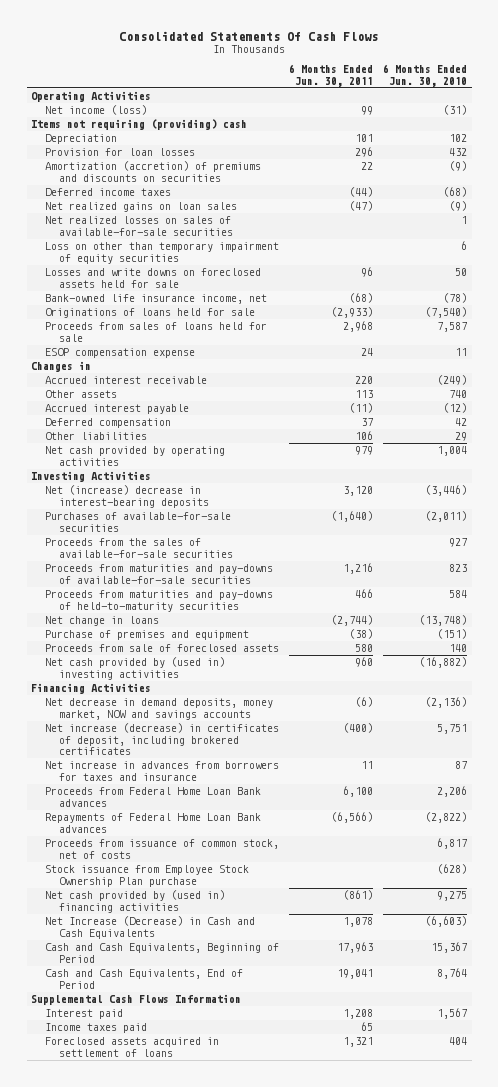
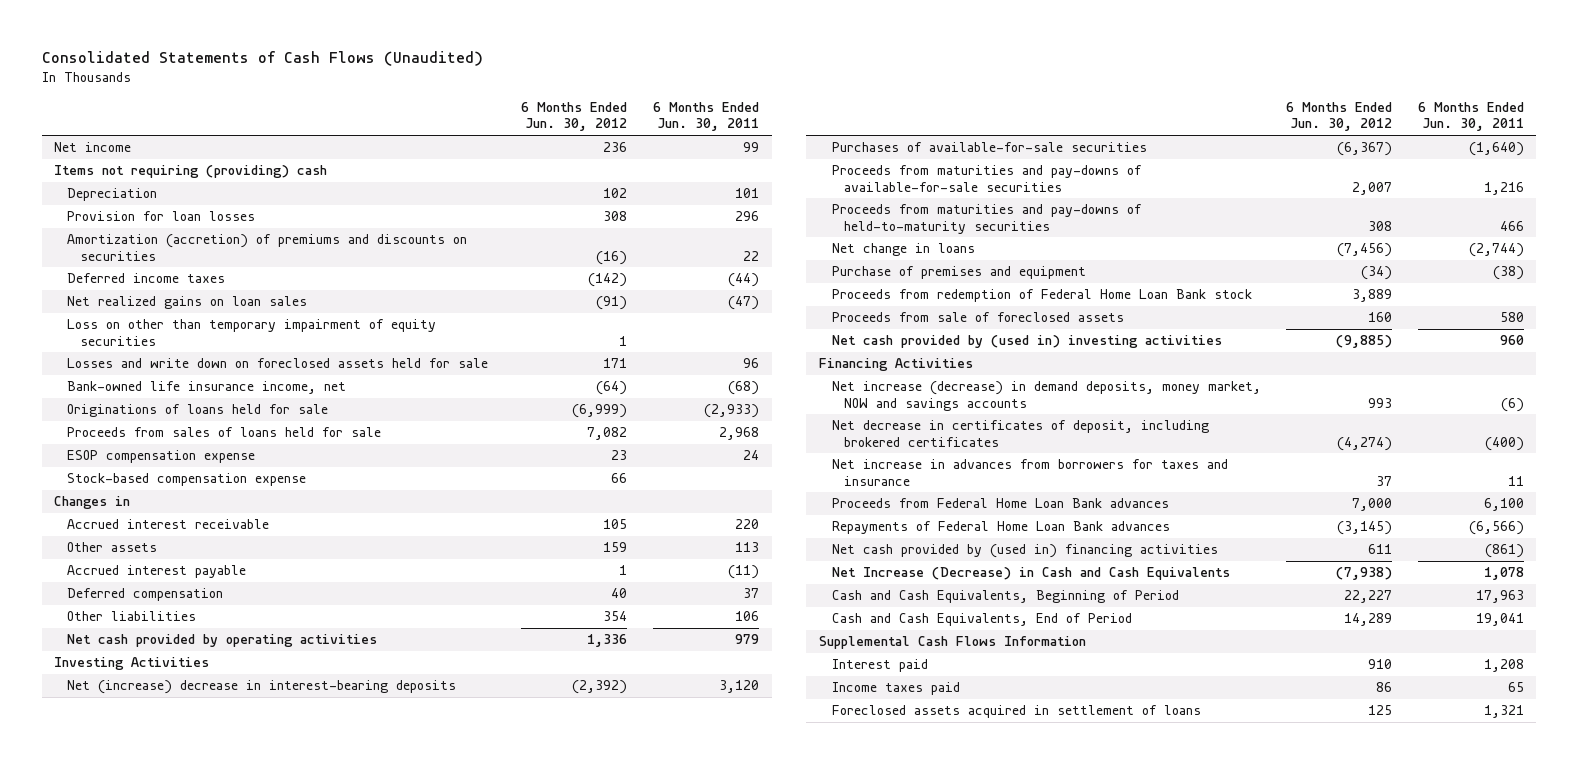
[119,30,379,41] Consolidated Statements Of Cash Flows -> [41,51,483,67] Consolidated Statements of Cash Flows (Unaudited)
[382,64,467,87] 6 Months Ended Jun. 30, 2010 -> none
none -> [521,101,628,132] 6 Months Ended Jun. 30, 2012
[31,91,152,103] Operating Activities -> none
[45,105,148,116] Net income (loss) -> [54,142,132,153] Net income
[45,216,234,236] Net realized losses on sales of available-for-sale securities -> none
[45,268,262,288] Losses and write downs on foreclosed assets held for sale -> [67,358,489,369] Losses and write down on foreclosed assets held for sale
none -> [67,473,307,487] Stock-based compensation expense
[45,538,234,558] Proceeds from the sales of available-for-sale securities -> none
none -> [831,289,1252,303] Proceeds from redemption of Federal Home Loan Bank stock
[45,698,274,720] Net decrease in demand deposits, money market, NOW and savings accounts -> [831,381,1261,411] Net increase (decrease) in demand deposits, money market, NOW and savings accounts
[45,723,280,755] Net increase (decrease) in certificates of deposit, including brokered certificates -> [831,420,1209,447] Net decrease in certificates of deposit, including brokered certificates
[45,839,280,859] Proceeds from issuance of common stock, net of costs -> none
[45,865,250,887] Stock issuance from Employee Stock Ownership Plan purchase -> none

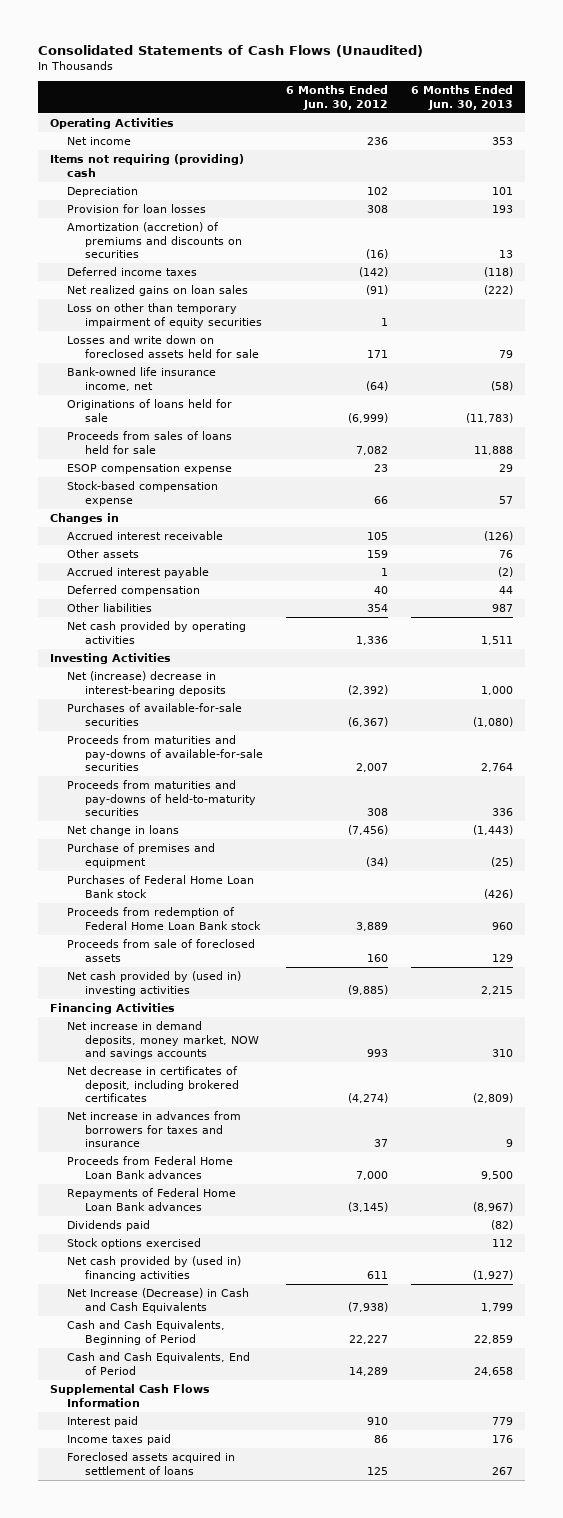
[652,101,759,132] 6 Months Ended Jun. 30, 2011 -> none
none -> [411,85,514,110] 6 Months Ended Jun. 30, 2013
none -> [49,118,174,130] Operating Activities
none -> [67,875,255,898] Purchases of Federal Home Loan Bank stock
[831,381,1261,411] Net increase (decrease) in demand deposits, money market, NOW and savings accounts -> [67,1021,259,1060] Net increase in demand deposits, money market, NOW and savings accounts
none -> [67,1220,151,1232] Dividends paid
none -> [67,1238,202,1250] Stock options exercised

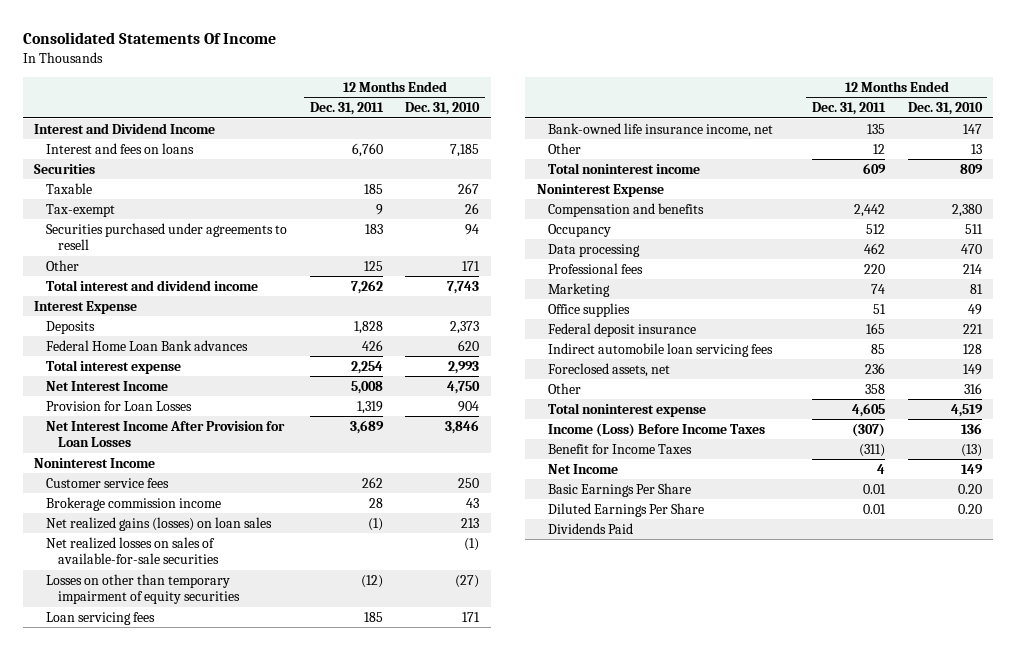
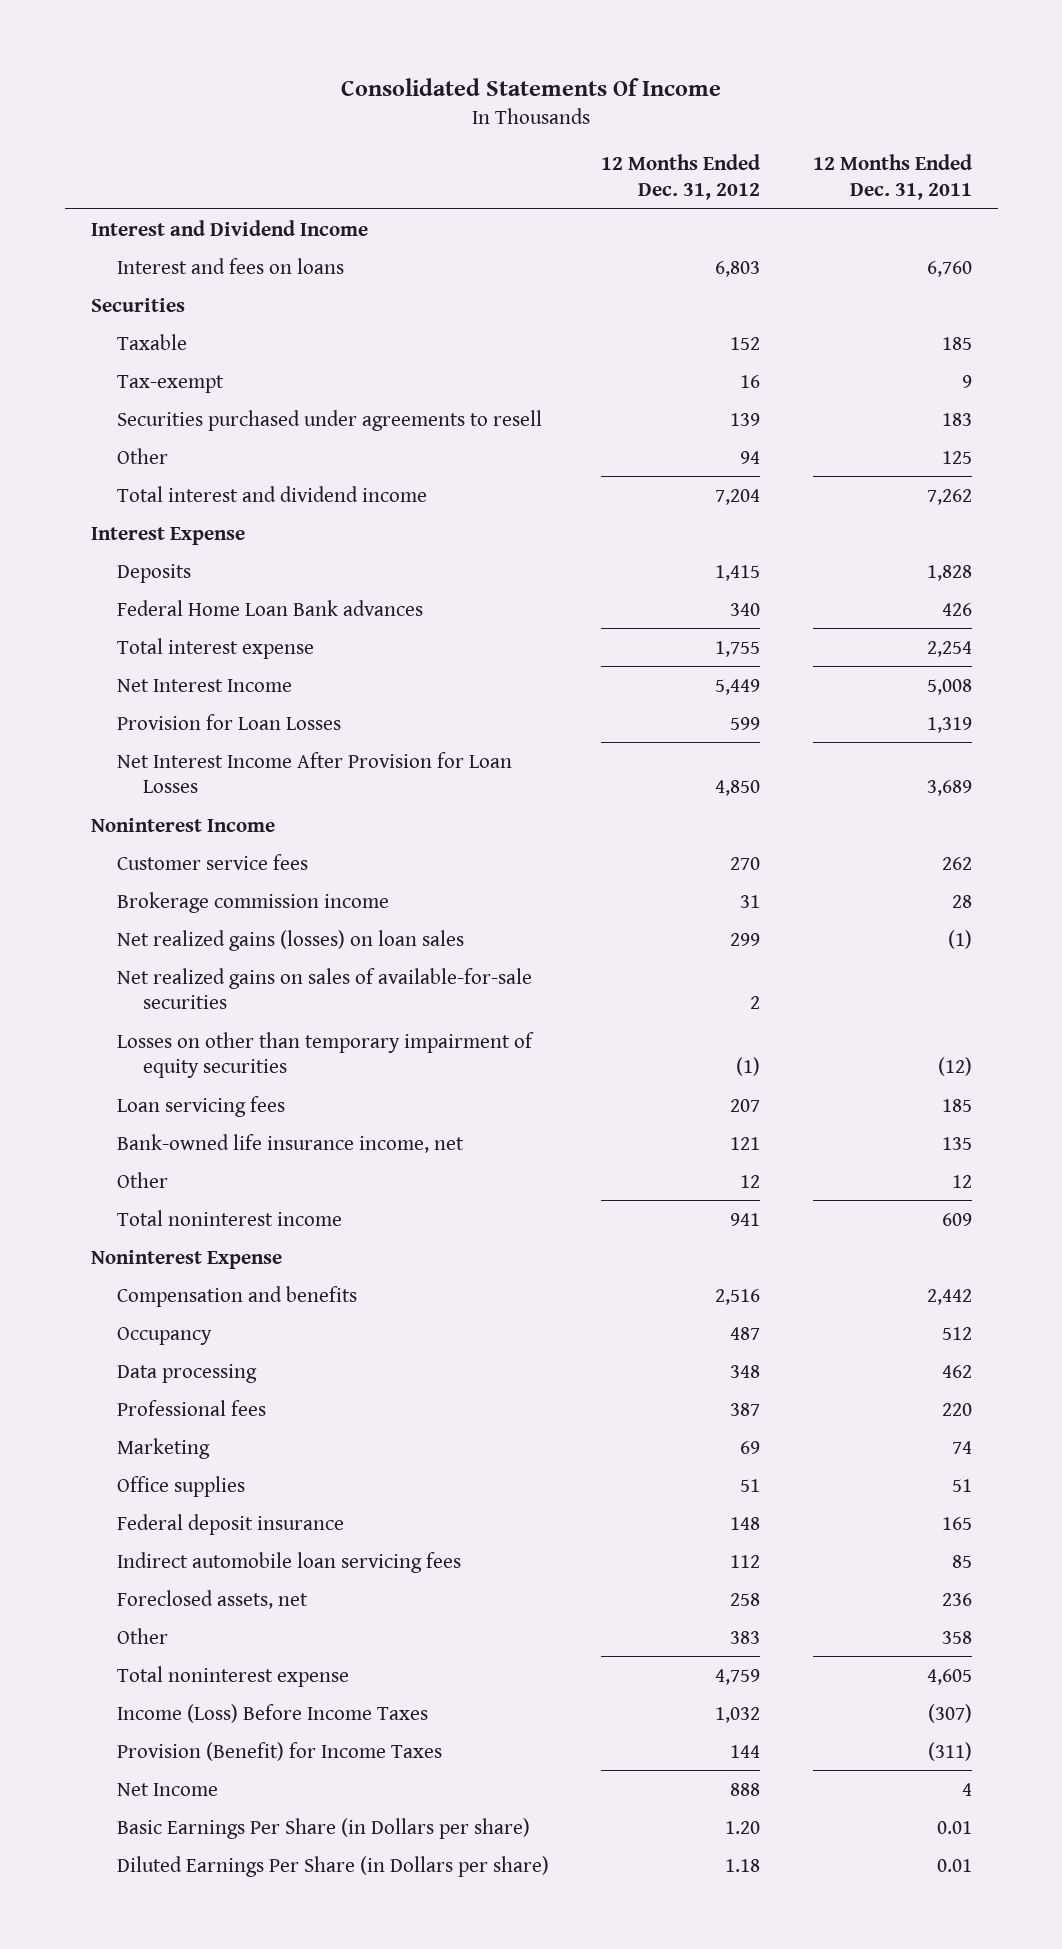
[405,102,481,116] Dec. 31, 2010 -> none
none -> [601,154,761,201] 12 Months Ended Dec. 31, 2012
[46,536,219,565] Net realized losses on sales of available-for-sale securities -> [117,967,533,1010] Net realized gains on sales of available-for-sale securities
[548,443,693,454] Benefit for Income Taxes -> [117,1741,443,1761] Provision (Benefit) for Income Taxes
[548,522,634,534] Dividends Paid -> none
[548,482,692,497] Basic Earnings Per Share -> [117,1817,531,1839] Basic Earnings Per Share (in Dollars per share)
[548,502,705,517] Diluted Earnings Per Share -> [117,1855,550,1877] Diluted Earnings Per Share (in Dollars per share)

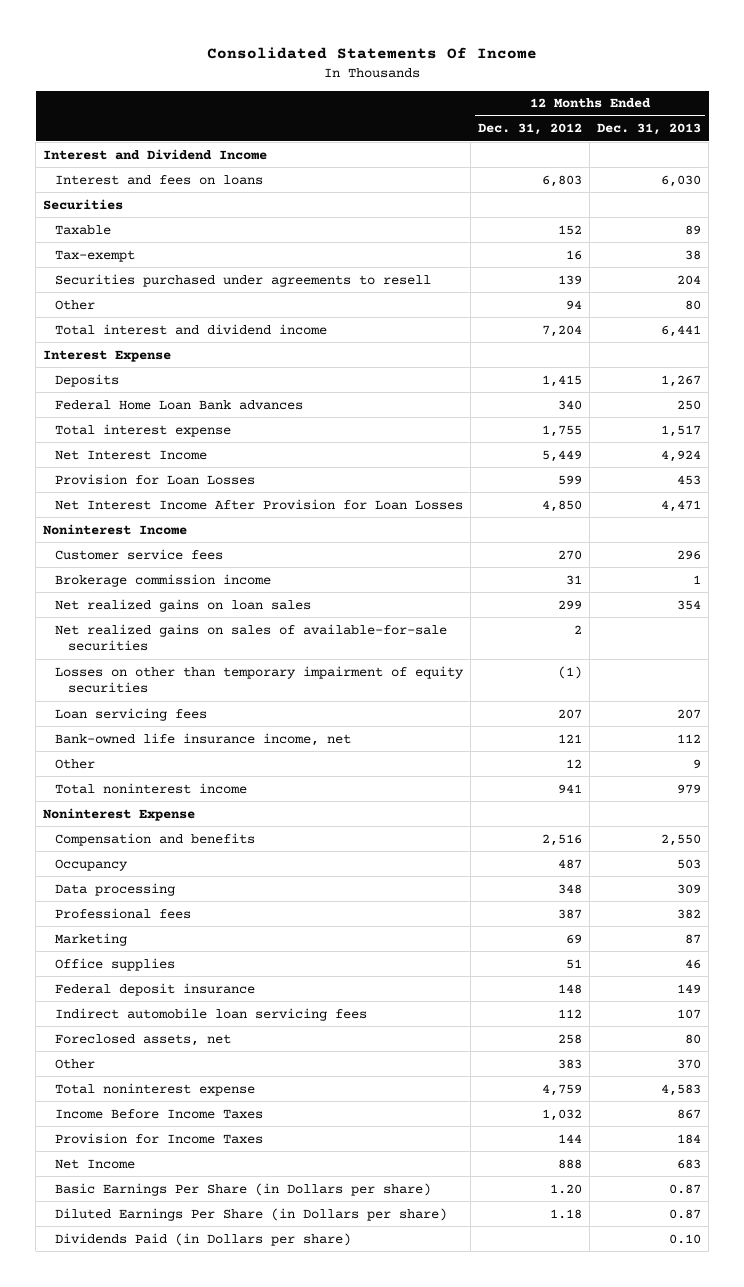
[812,154,972,201] 12 Months Ended Dec. 31, 2011 -> none
none -> [597,123,702,136] Dec. 31, 2013
[117,929,465,951] Net realized gains (losses) on loan sales -> [55,598,312,612] Net realized gains on loan sales
[117,1703,429,1723] Income (Loss) Before Income Taxes -> [55,1108,264,1119] Income Before Income Taxes
[117,1741,443,1761] Provision (Benefit) for Income Taxes -> [55,1132,264,1144] Provision for Income Taxes
none -> [55,1232,352,1246] Dividends Paid (in Dollars per share)

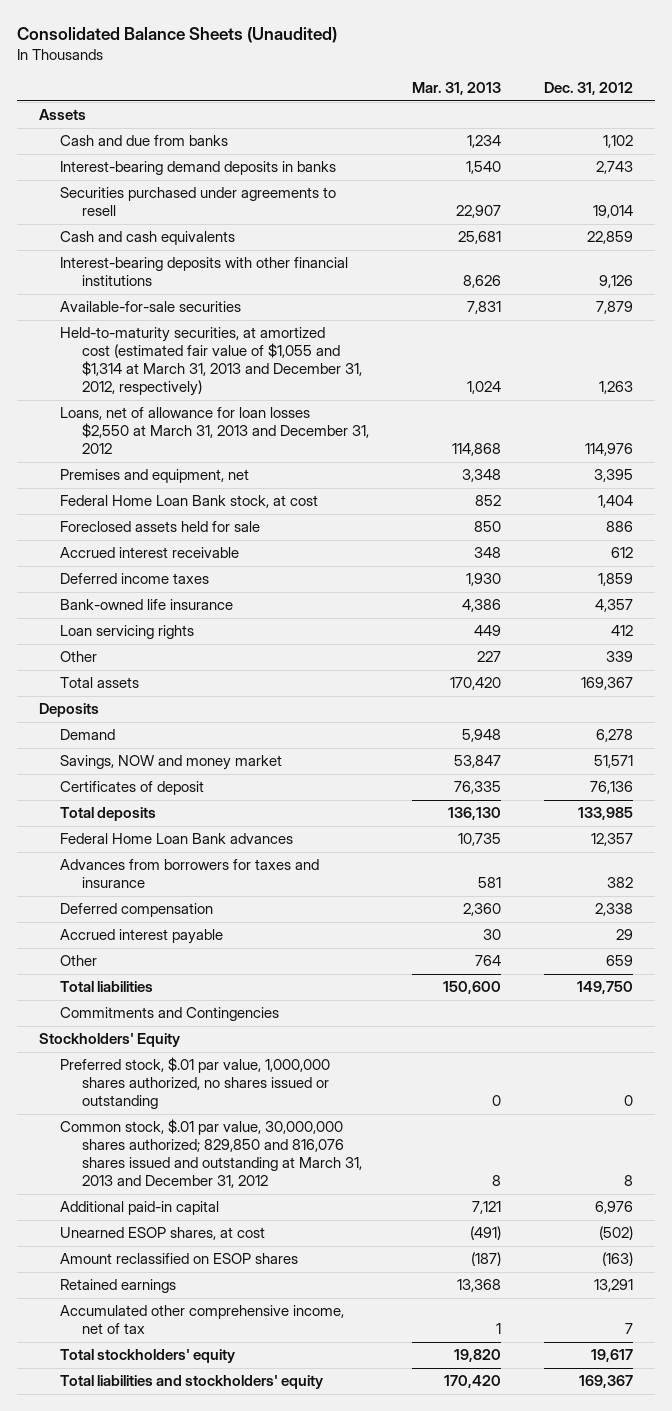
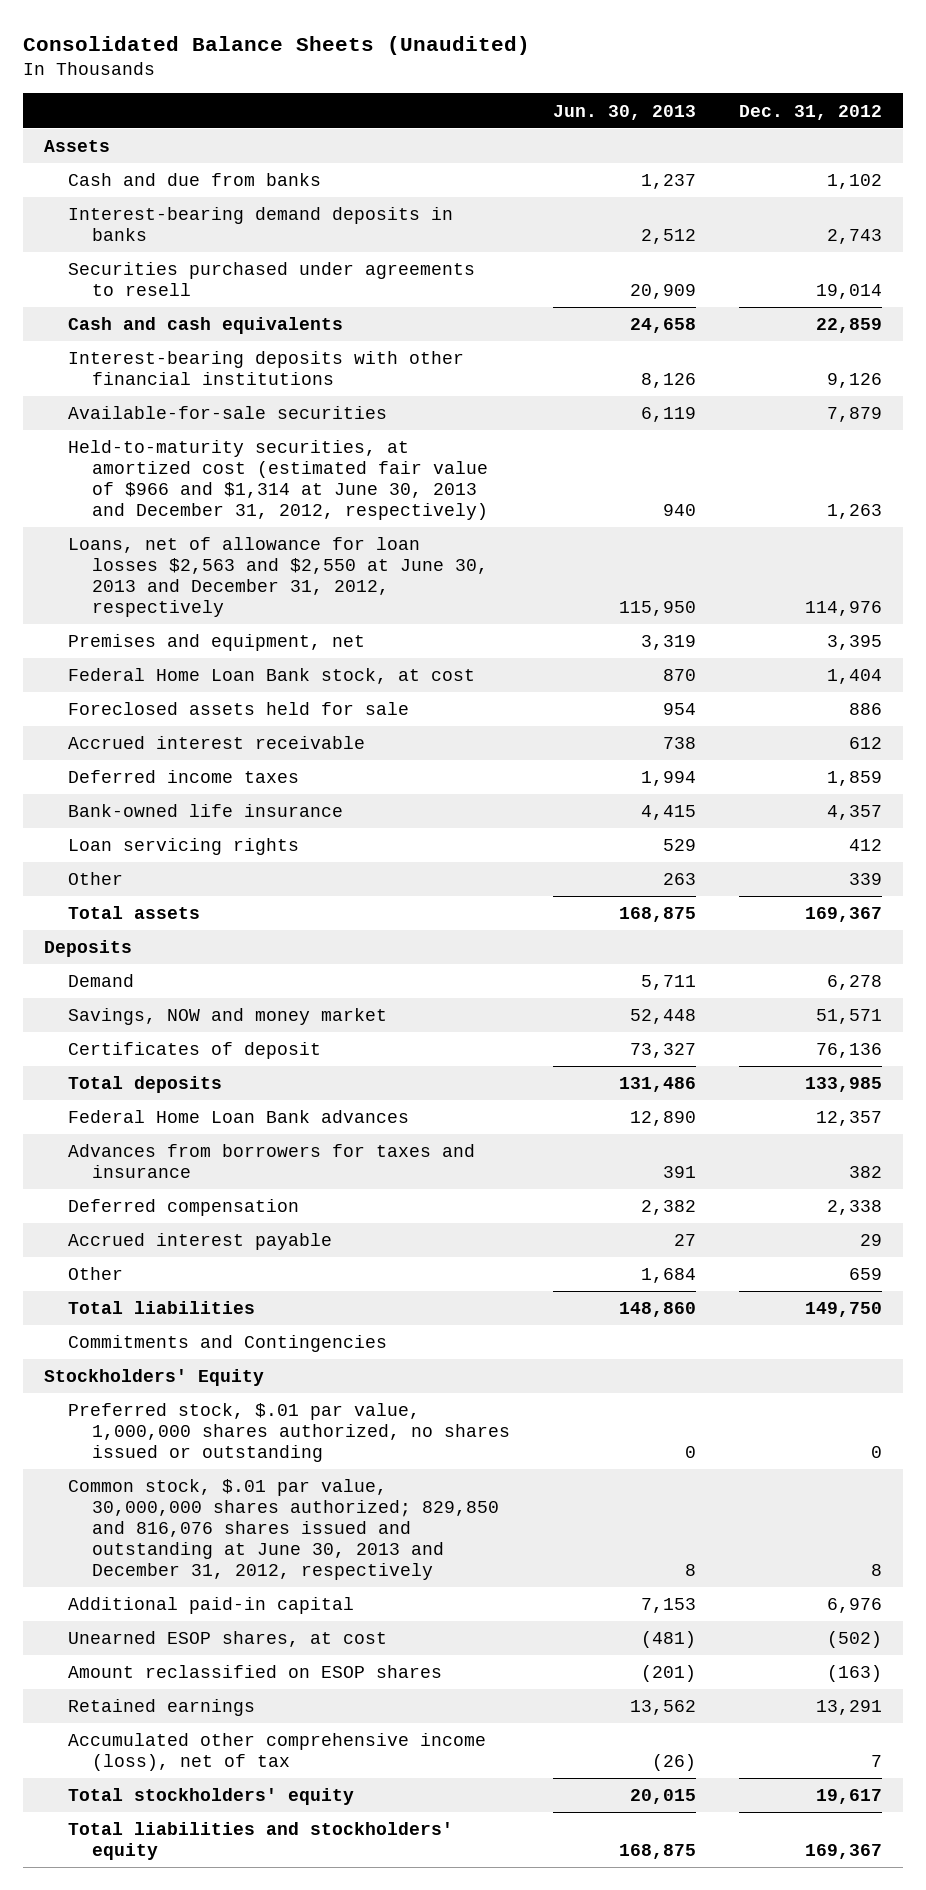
[412,82,502,96] Mar. 31, 2013 -> none
none -> [552,104,696,120] Jun. 30, 2013
[60,327,363,397] Held-to-maturity securities, at amortized cost (estimated fair value of $1,055 and $1,314 at March 31, 2013 and December 31, 2012, respectively) -> [67,440,488,520] Held-to-maturity securities, at amortized cost (estimated fair value of $966 and $1,314 at June 30, 2013 and December 31, 2012, respectively)
[60,407,370,455] Loans, net of allowance for loan losses $2,550 at March 31, 2013 and December 31, 2012 -> [67,537,488,617] Loans, net of allowance for loan losses $2,563 and $2,550 at June 30, 2013 and December 31, 2012, respectively
[60,1119,363,1189] Common stock, $.01 par value, 30,000,000 shares authorized; 829,850 and 816,076 shares issued and outstanding at March 31, 2013 and December 31, 2012 -> [67,1479,499,1580] Common stock, $.01 par value, 30,000,000 shares authorized; 829,850 and 816,076 shares issued and outstanding at June 30, 2013 and December 31, 2012, respectively
[60,1305,345,1335] Accumulated other comprehensive income, net of tax -> [67,1733,486,1772] Accumulated other comprehensive income (loss), net of tax

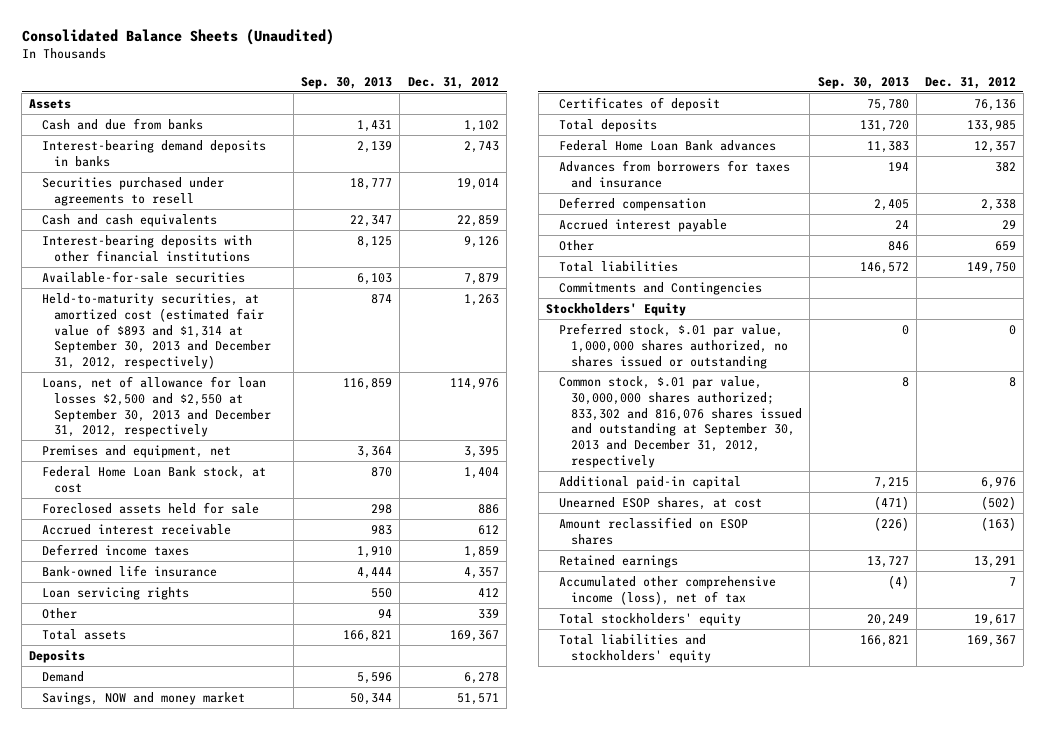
[552,104,696,120] Jun. 30, 2013 -> none
none -> [301,76,393,89] Sep. 30, 2013
[67,440,488,520] Held-to-maturity securities, at amortized cost (estimated fair value of $966 and $1,314 at June 30, 2013 and December 31, 2012, respectively) -> [41,292,272,370] Held-to-maturity securities, at amortized cost (estimated fair value of $893 and $1,314 at September 30, 2013 and December 31, 2012, respectively)
[67,537,488,617] Loans, net of allowance for loan losses $2,563 and $2,550 at June 30, 2013 and December 31, 2012, respectively -> [41,375,272,438] Loans, net of allowance for loan losses $2,500 and $2,550 at September 30, 2013 and December 31, 2012, respectively
[67,1479,499,1580] Common stock, $.01 par value, 30,000,000 shares authorized; 829,850 and 816,076 shares issued and outstanding at June 30, 2013 and December 31, 2012, respectively -> [558,375,803,469] Common stock, $.01 par value, 30,000,000 shares authorized; 833,302 and 816,076 shares issued and outstanding at September 30, 2013 and December 31, 2012, respectively

